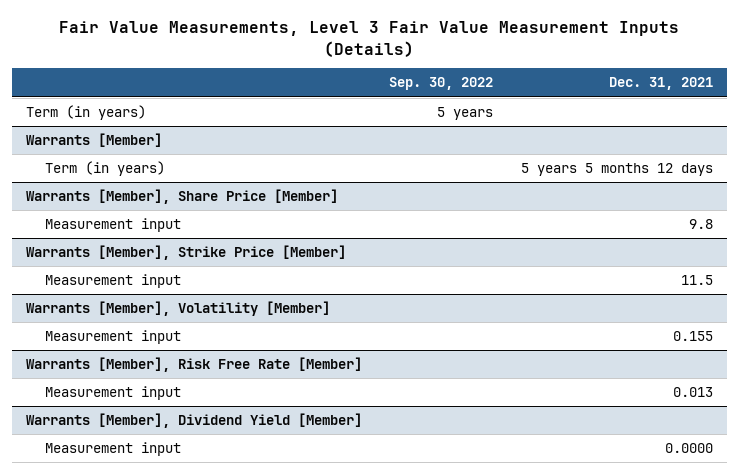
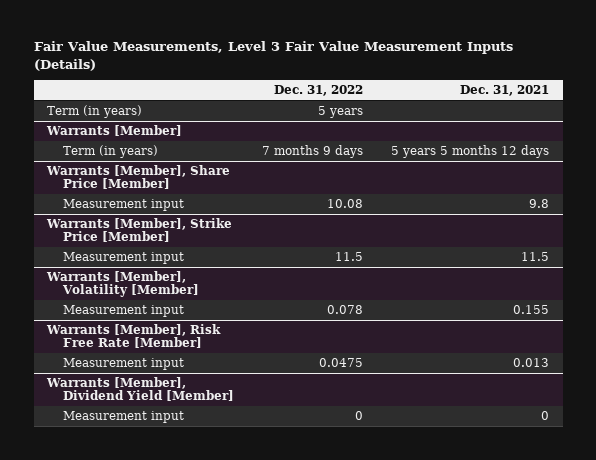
[389,77,494,91] Sep. 30, 2022 -> none
none -> [274,84,364,96] Dec. 31, 2022
[664,443,713,454] 0.0000 -> [540,411,549,421] 0

